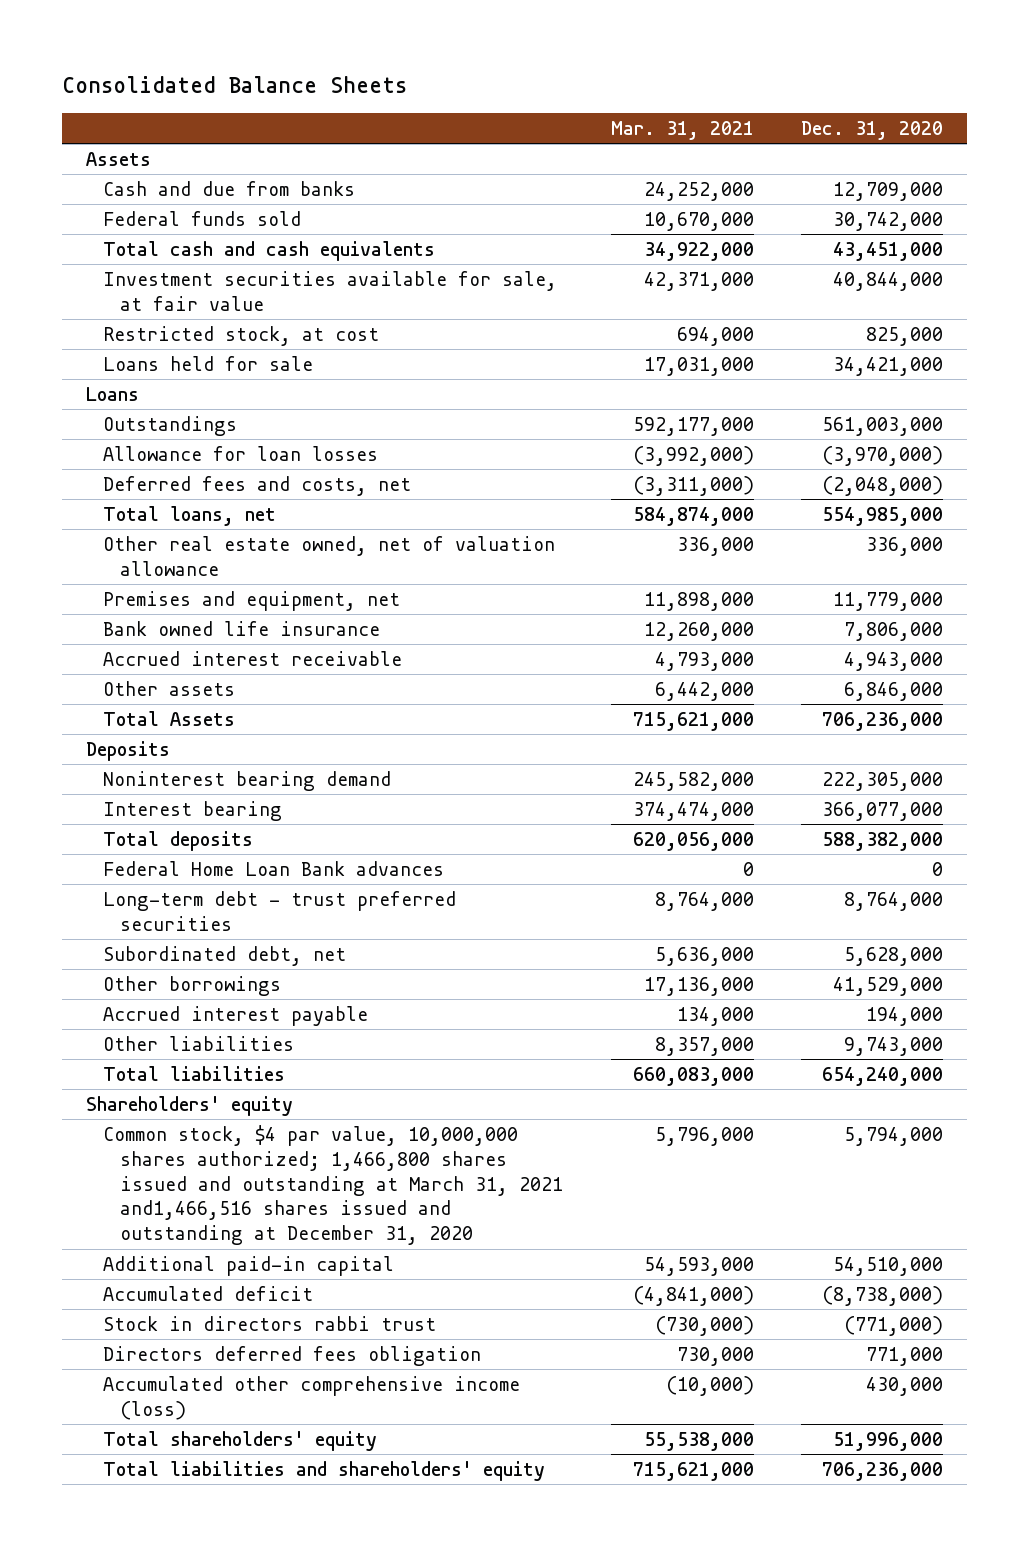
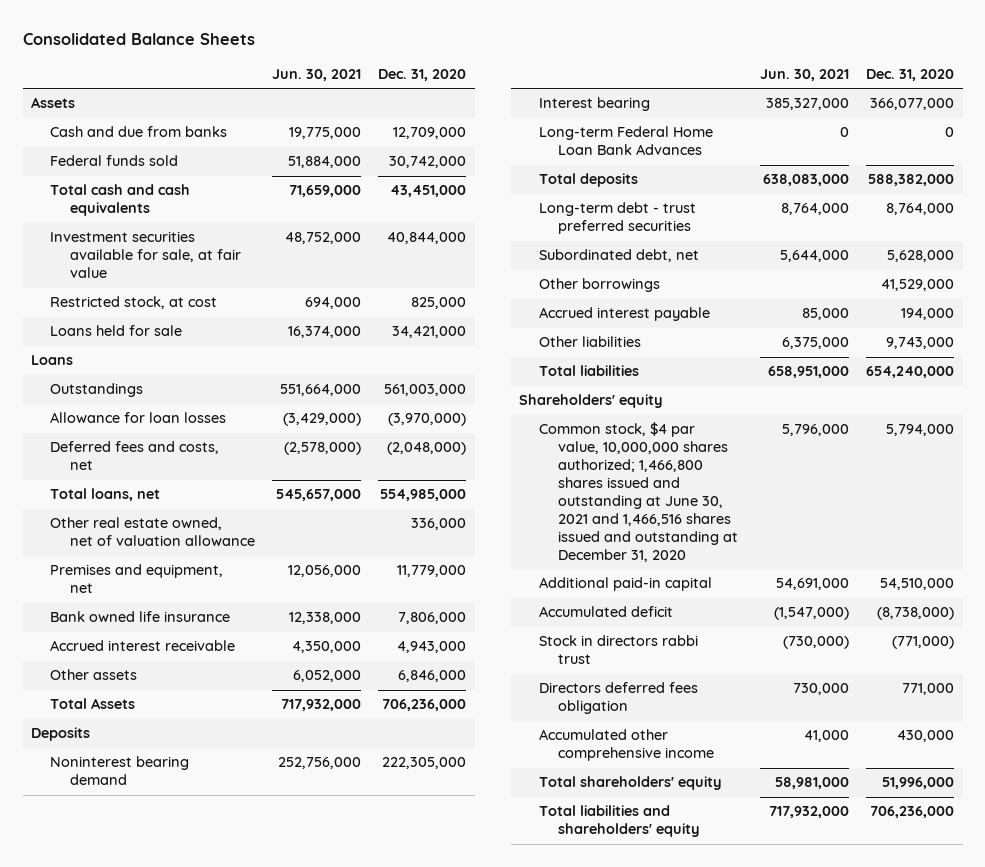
[610,120,754,140] Mar. 31, 2021 -> none
none -> [271,69,361,82] Jun. 30, 2021
none -> [538,126,713,156] Long-term Federal Home Loan Bank Advances
[103,860,445,876] Federal Home Loan Bank advances -> none
[103,1124,563,1246] Common stock, $4 par value, 10,000,000 shares authorized; 1,466,800 shares issued and outstanding at March 31, 2021 and1,466,516 shares issued and outstanding at December 31, 2020 -> [538,422,738,563] Common stock, $4 par value, 10,000,000 shares authorized; 1,466,800 shares issued and outstanding at June 30, 2021 and 1,466,516 shares issued and outstanding at December 31, 2020
[103,1375,521,1420] Accumulated other comprehensive income (loss) -> [538,729,714,762] Accumulated other comprehensive income

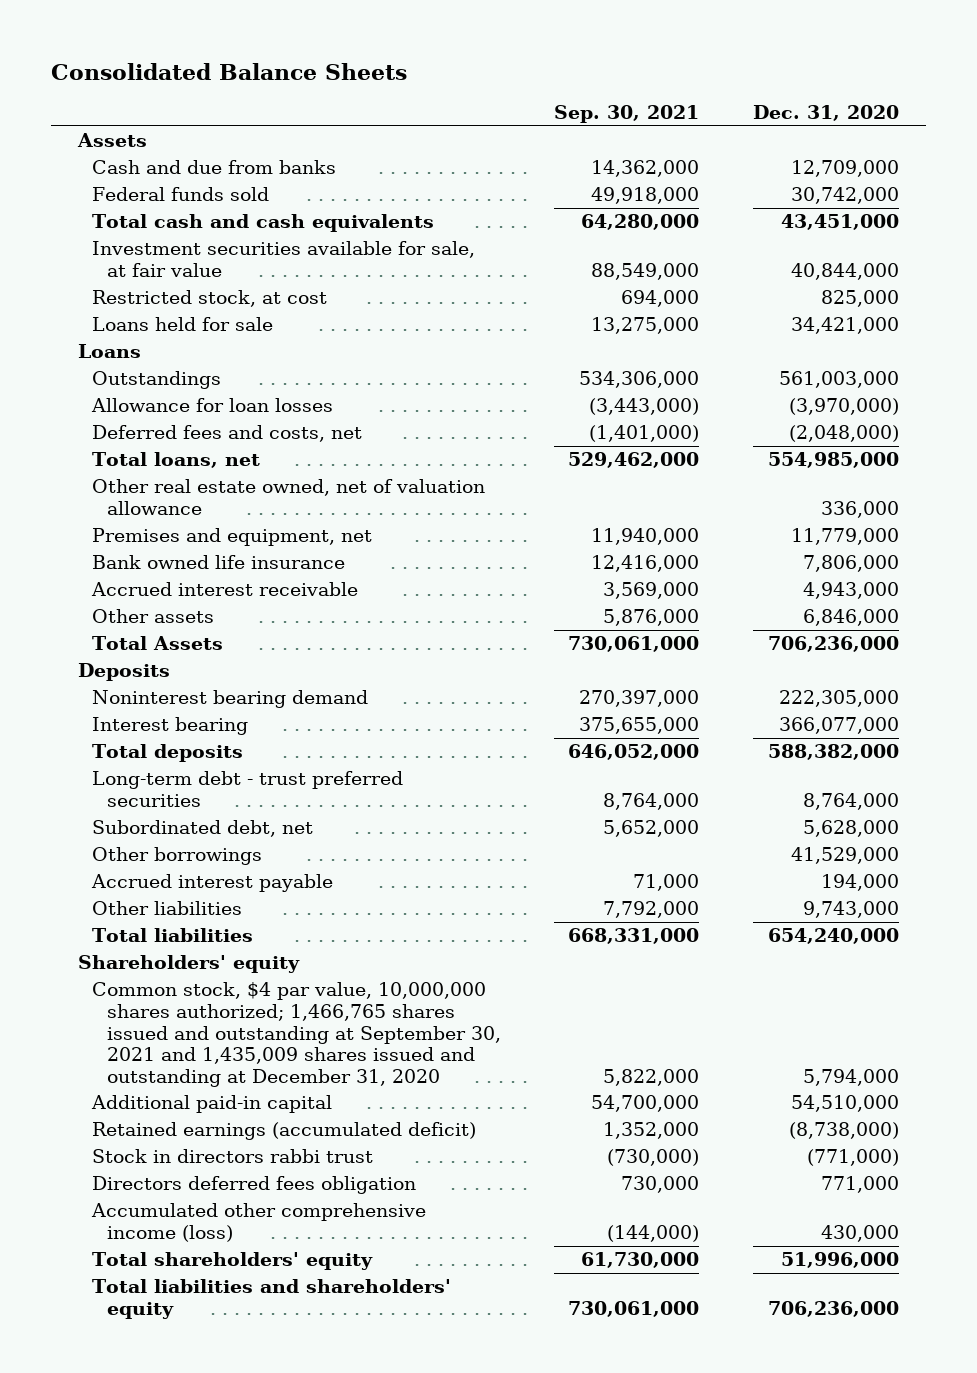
[271,69,361,82] Jun. 30, 2021 -> none
none -> [554,105,700,124] Sep. 30, 2021
[538,126,713,156] Long-term Federal Home Loan Bank Advances -> none
[538,422,738,563] Common stock, $4 par value, 10,000,000 shares authorized; 1,466,800 shares issued and outstanding at June 30, 2021 and 1,466,516 shares issued and outstanding at December 31, 2020 -> [92,982,501,1087] Common stock, $4 par value, 10,000,000 shares authorized; 1,466,765 shares issued and outstanding at September 30, 2021 and 1,435,009 shares issued and outstanding at December 31, 2020
[538,606,673,618] Accumulated deficit -> [92,1122,477,1141] Retained earnings (accumulated deficit)
[538,729,714,762] Accumulated other comprehensive income -> [91,1203,427,1242] Accumulated other comprehensive income (loss)

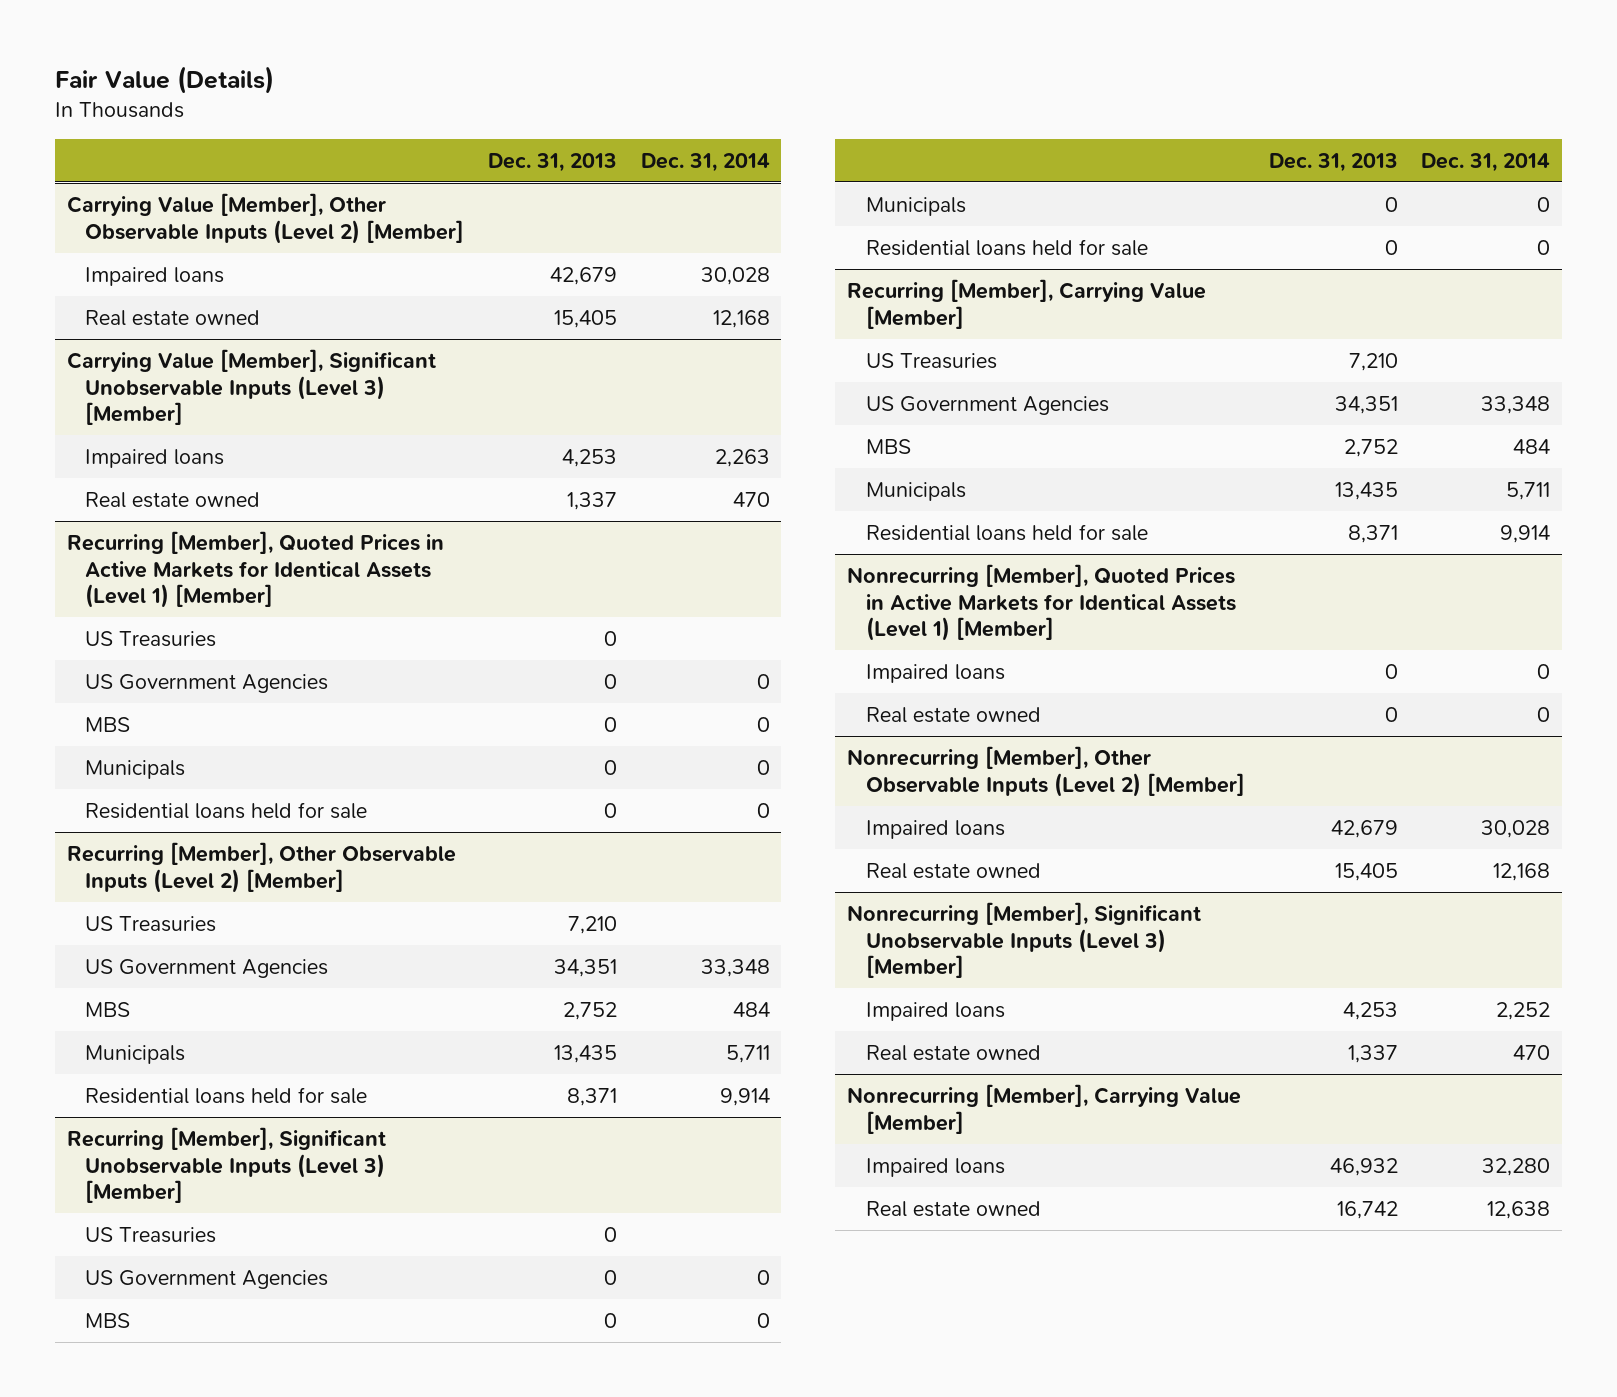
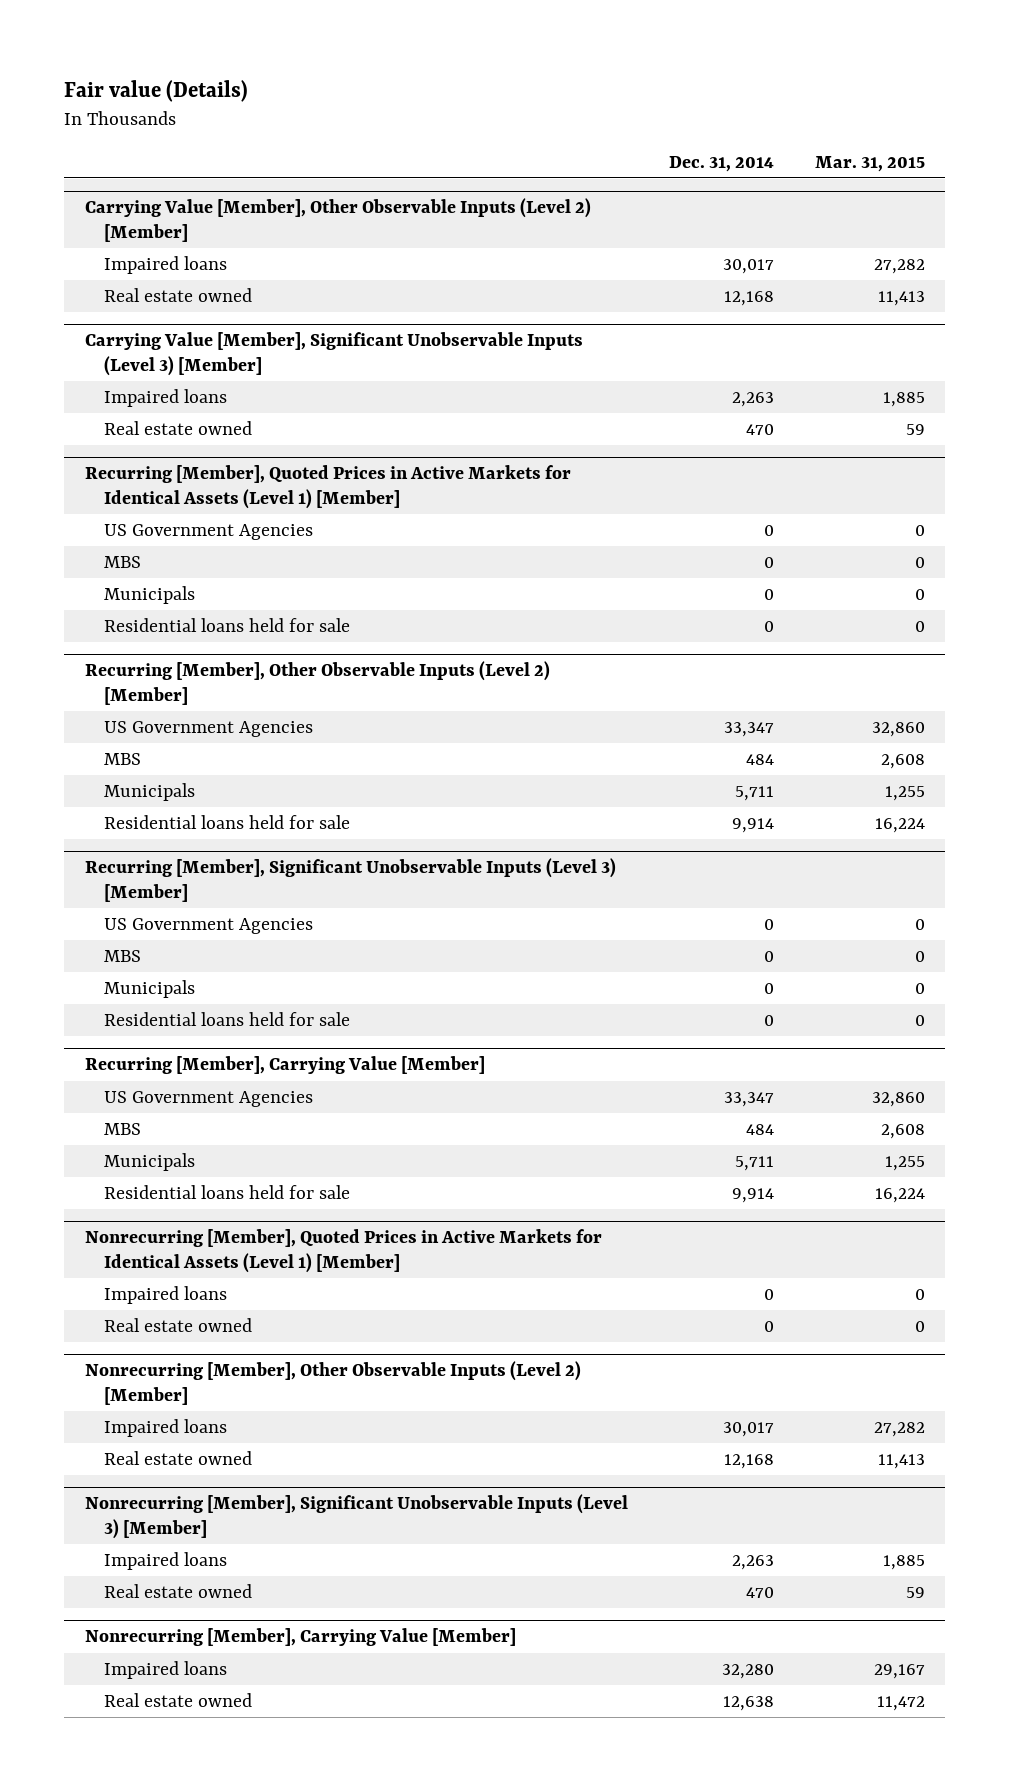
[54,66,274,95] Fair Value (Details) -> [64,79,249,102] Fair value (Details)
[487,152,617,172] Dec. 31, 2013 -> none
none -> [814,155,925,172] Mar. 31, 2015
[700,266,770,285] 30,028 -> [722,258,774,274] 30,017
[85,630,217,647] US Treasuries -> none
[85,915,217,932] US Treasuries -> none
[700,958,770,977] 33,348 -> [723,721,774,737] 33,347
[85,1226,217,1243] US Treasuries -> none
[865,352,997,369] US Treasuries -> none
[1481,395,1551,414] 33,348 -> [723,1091,774,1107] 33,347
[1481,819,1551,838] 30,028 -> [722,1421,774,1437] 30,017
[1496,1001,1551,1020] 2,252 -> [731,1554,774,1570] 2,263

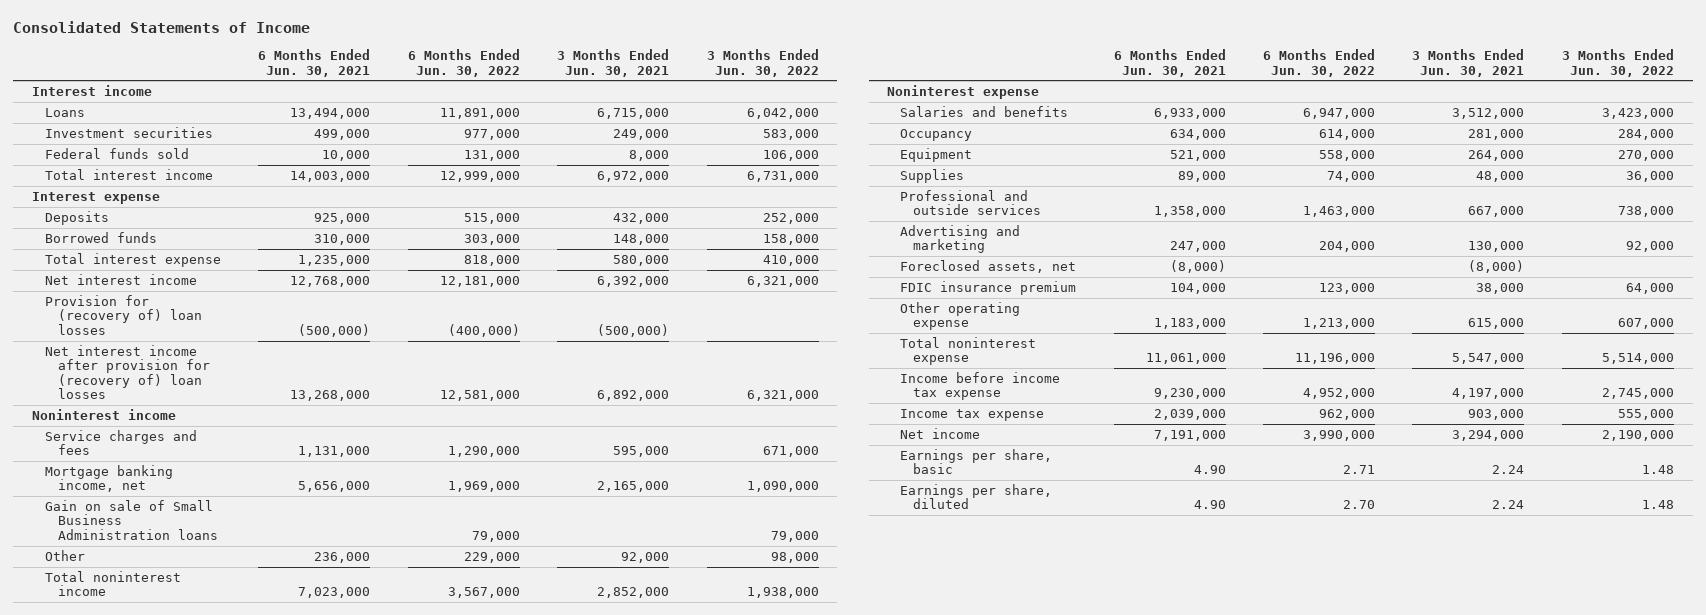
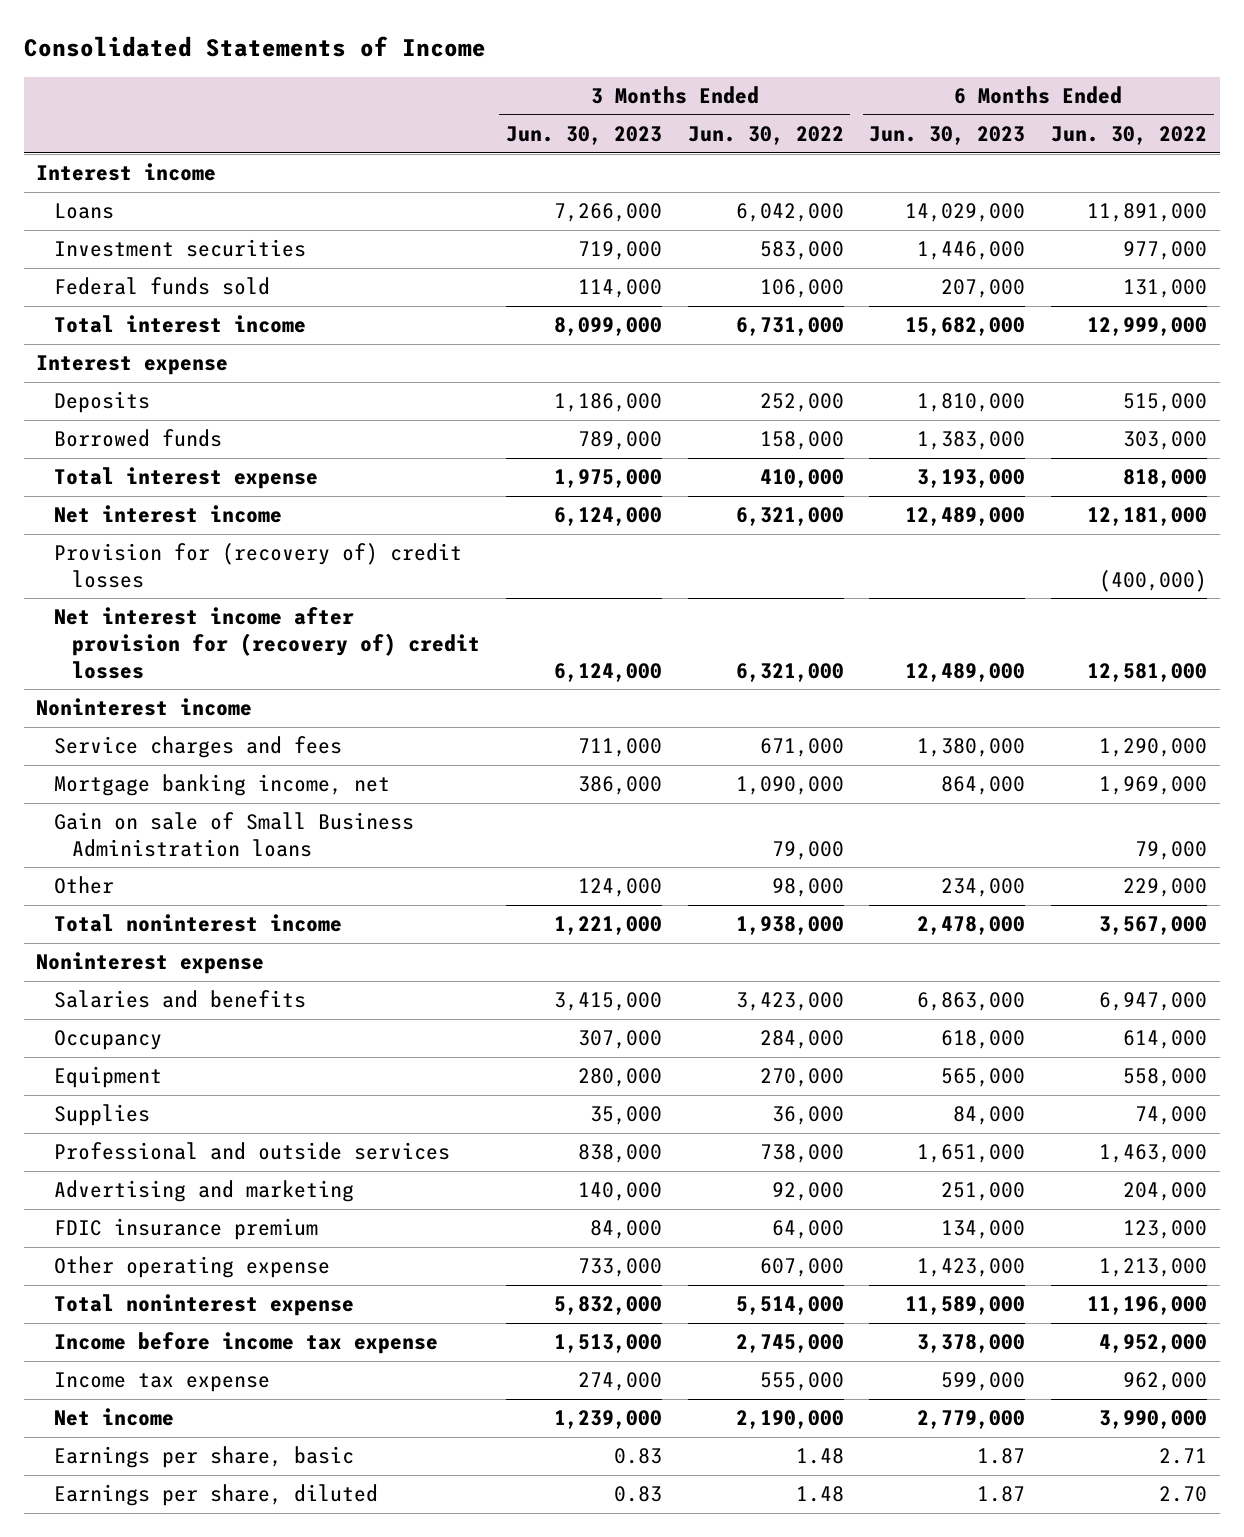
[258,49,371,77] 6 Months Ended Jun. 30, 2021 -> none
[557,49,670,77] 3 Months Ended Jun. 30, 2021 -> none
none -> [505,126,662,146] Jun. 30, 2023
none -> [869,126,1026,146] Jun. 30, 2023
[44,294,202,335] Provision for (recovery of) loan losses -> [54,543,463,588] Provision for (recovery of) credit losses
[44,344,210,400] Net interest income after provision for (recovery of) loan losses -> [54,607,480,679] Net interest income after provision for (recovery of) credit losses
[900,259,1077,273] Foreclosed assets, net -> none

